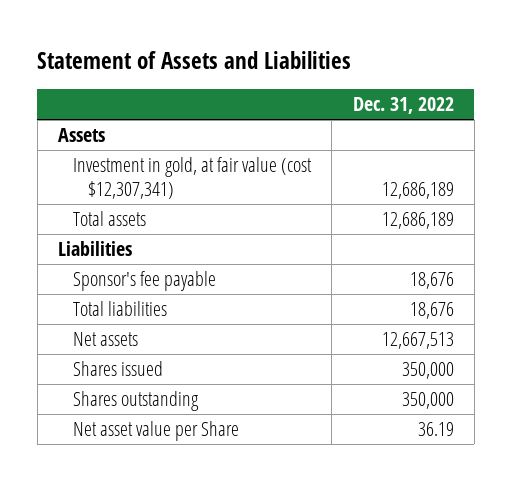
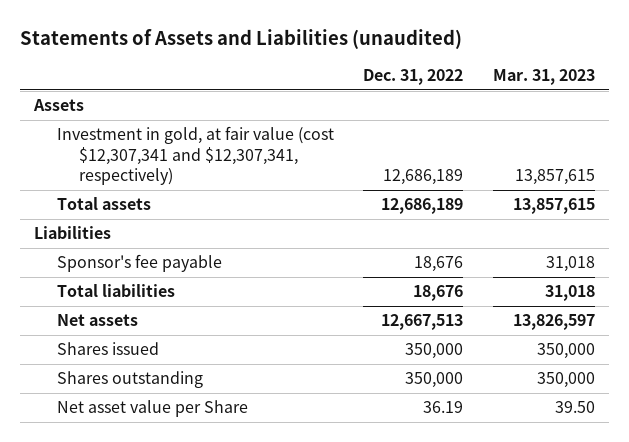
[37,50,352,69] Statement of Assets and Liabilities -> [19,28,462,49] Statements of Assets and Liabilities (unaudited)
none -> [492,69,595,86] Mar. 31, 2023
[73,157,313,200] Investment in gold, at fair value (cost $12,307,341) -> [56,126,334,186] Investment in gold, at fair value (cost $12,307,341 and $12,307,341, respectively)

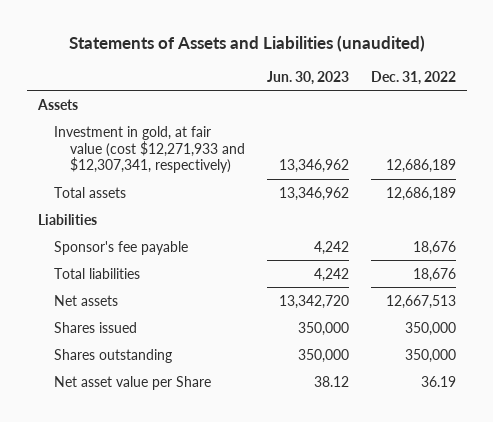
[492,69,595,86] Mar. 31, 2023 -> none
none -> [266,70,349,85] Jun. 30, 2023
[56,126,334,186] Investment in gold, at fair value (cost $12,307,341 and $12,307,341, respectively) -> [53,125,245,174] Investment in gold, at fair value (cost $12,271,933 and $12,307,341, respectively)

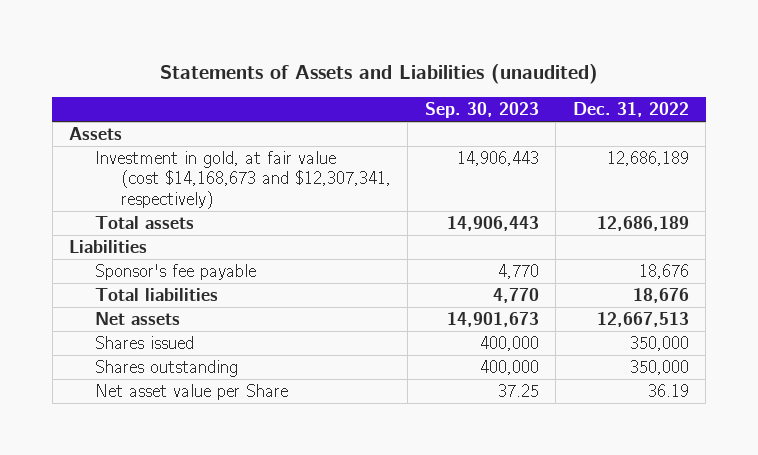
[266,70,349,85] Jun. 30, 2023 -> none
none -> [424,101,539,118] Sep. 30, 2023
[53,125,245,174] Investment in gold, at fair value (cost $12,271,933 and $12,307,341, respectively) -> [95,151,391,209] Investment in gold, at fair value (cost $14,168,673 and $12,307,341, respectively)

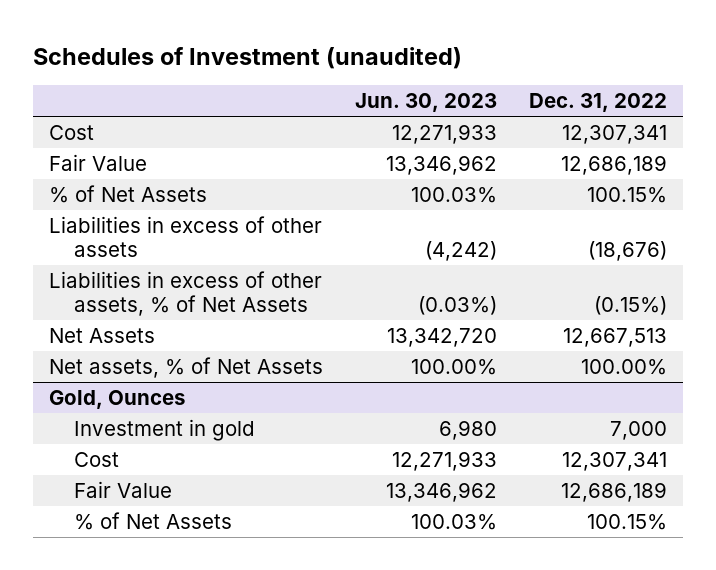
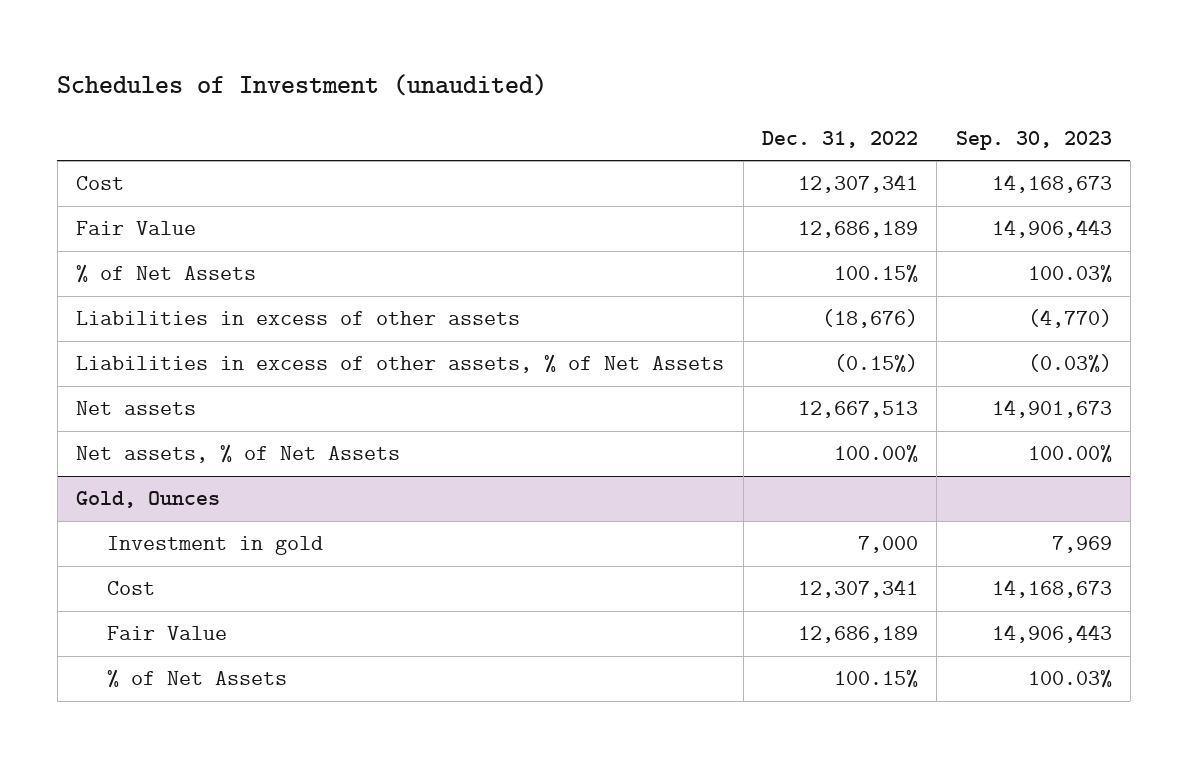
[354,93,497,113] Jun. 30, 2023 -> none
none -> [955,130,1112,150] Sep. 30, 2023
[49,327,156,343] Net Assets -> [76,401,197,416] Net assets

